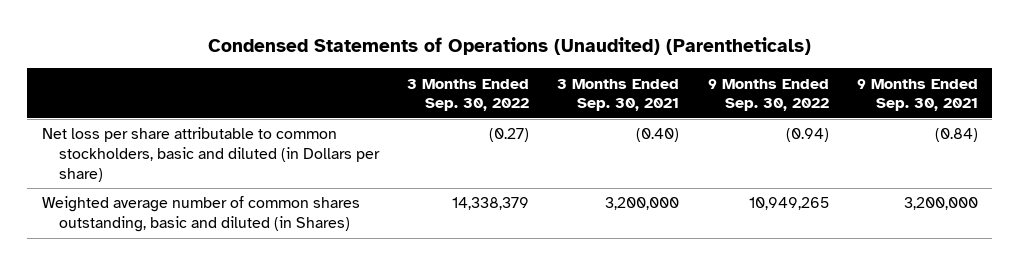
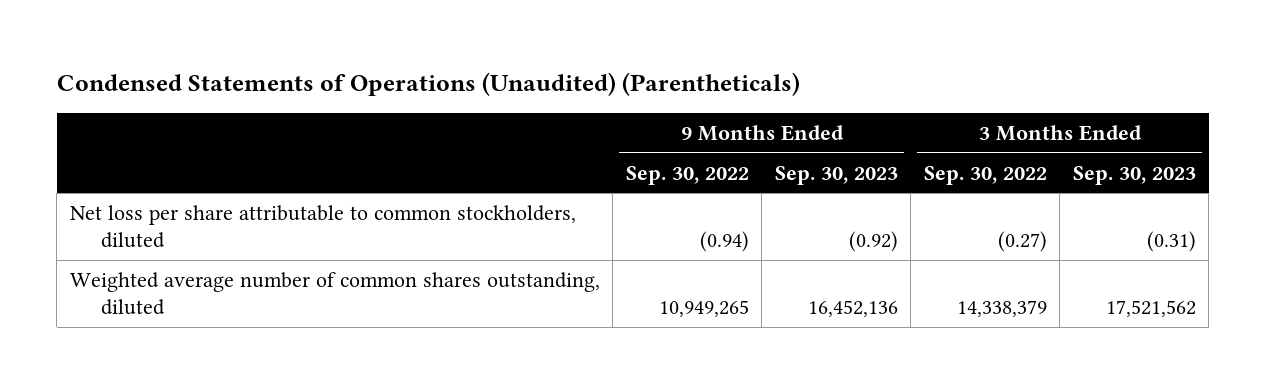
[557,78,680,112] 3 Months Ended Sep. 30, 2021 -> none
[856,78,978,112] 9 Months Ended Sep. 30, 2021 -> none
none -> [774,165,898,185] Sep. 30, 2023
none -> [1072,165,1196,185] Sep. 30, 2023
[41,127,380,182] Net loss per share attributable to common stockholders, basic and diluted (in Dollars per share) -> [69,205,576,248] Net loss per share attributable to common stockholders, diluted
[41,196,360,233] Weighted average number of common shares outstanding, basic and diluted (in Shares) -> [69,272,600,315] Weighted average number of common shares outstanding, diluted

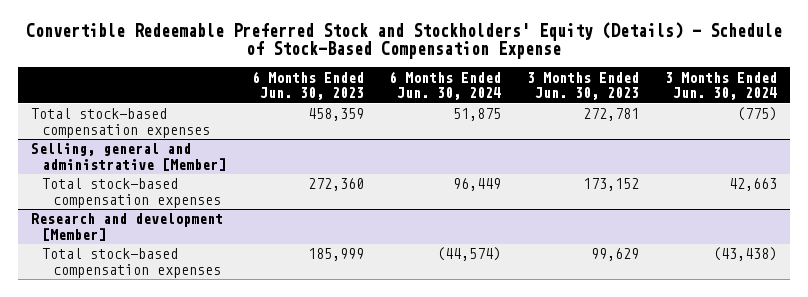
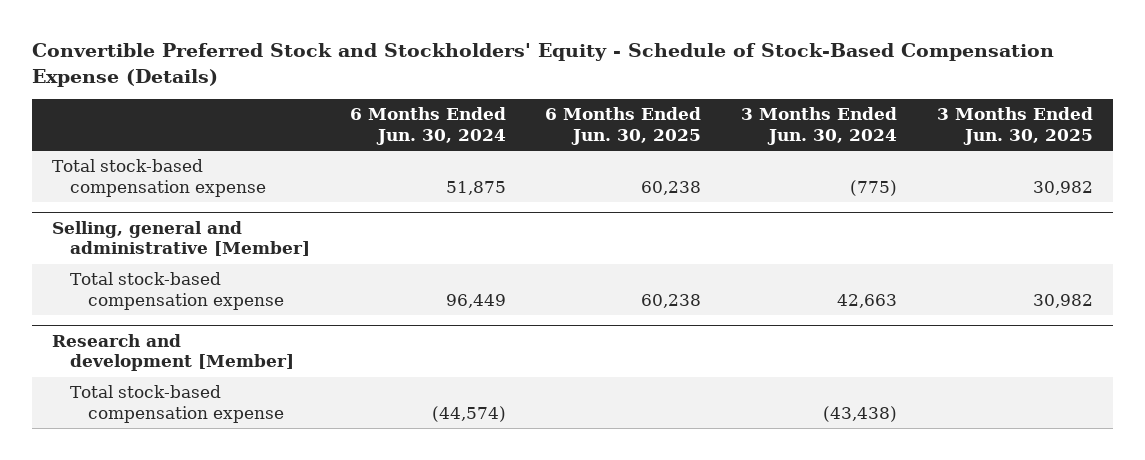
[25,21,782,60] Convertible Redeemable Preferred Stock and Stockholders' Equity (Details) - Schedule of Stock-Based Compensation Expense -> [32,43,1055,87] Convertible Preferred Stock and Stockholders' Equity - Schedule of Stock-Based Compensation Expense (Details)
[251,70,364,101] 6 Months Ended Jun. 30, 2023 -> none
[527,71,640,101] 3 Months Ended Jun. 30, 2023 -> none
none -> [545,107,702,146] 6 Months Ended Jun. 30, 2025
none -> [937,107,1094,146] 3 Months Ended Jun. 30, 2025
[30,108,210,139] Total stock-based compensation expenses -> [51,159,266,197] Total stock-based compensation expense
[41,178,221,209] Total stock-based compensation expenses -> [69,272,284,310] Total stock-based compensation expense
[41,248,221,279] Total stock-based compensation expenses -> [69,385,284,423] Total stock-based compensation expense

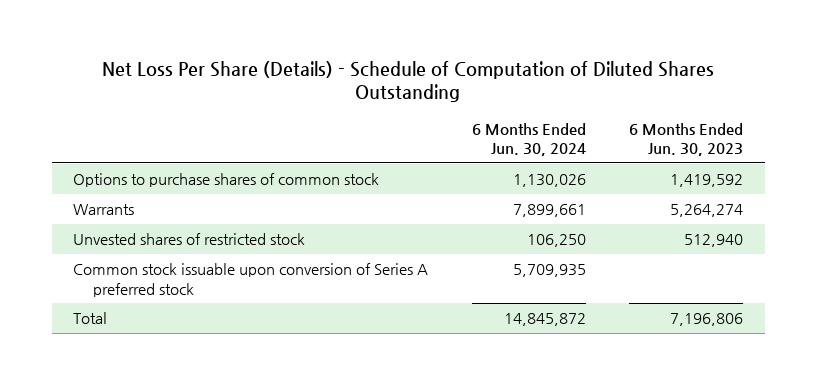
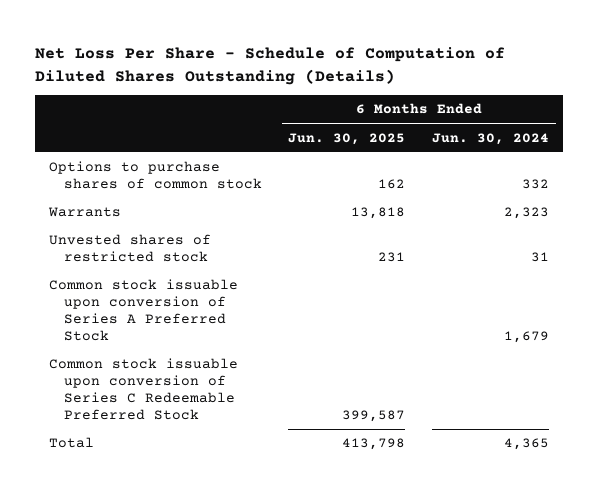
[102,60,715,103] Net Loss Per Share (Details) - Schedule of Computation of Diluted Shares Outstanding -> [35,47,506,85] Net Loss Per Share - Schedule of Computation of Diluted Shares Outstanding (Details)
[629,122,744,156] 6 Months Ended Jun. 30, 2023 -> none
none -> [288,132,406,145] Jun. 30, 2025
[512,174,586,188] 1,130,026 -> [522,179,550,190] 332
[512,204,586,218] 7,899,661 -> [504,207,550,220] 2,323
[526,234,586,248] 106,250 -> [531,252,550,263] 31
[73,263,429,297] Common stock issuable upon conversion of Series A preferred stock -> [48,279,238,342] Common stock issuable upon conversion of Series A Preferred Stock
[512,264,586,278] 5,709,935 -> [504,331,550,344] 1,679
none -> [48,358,238,421] Common stock issuable upon conversion of Series C Redeemable Preferred Stock
[503,313,586,327] 14,845,872 -> [504,438,550,451] 4,365

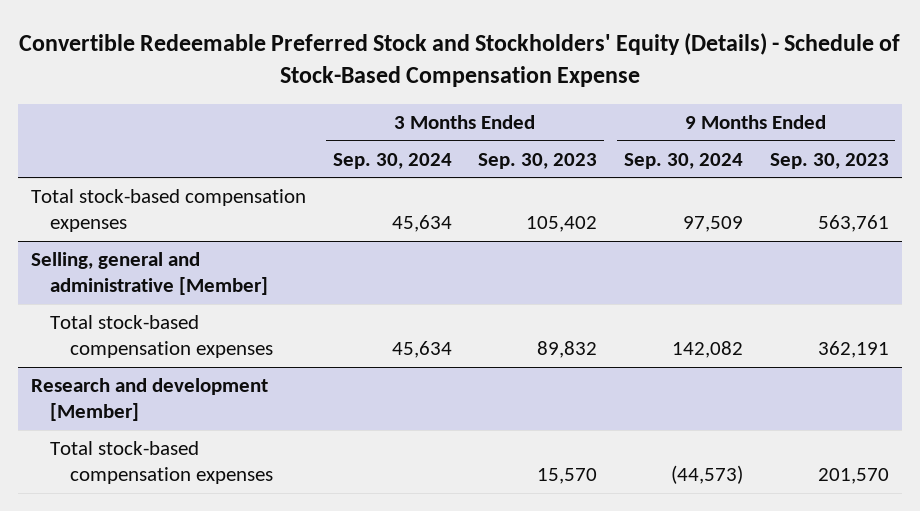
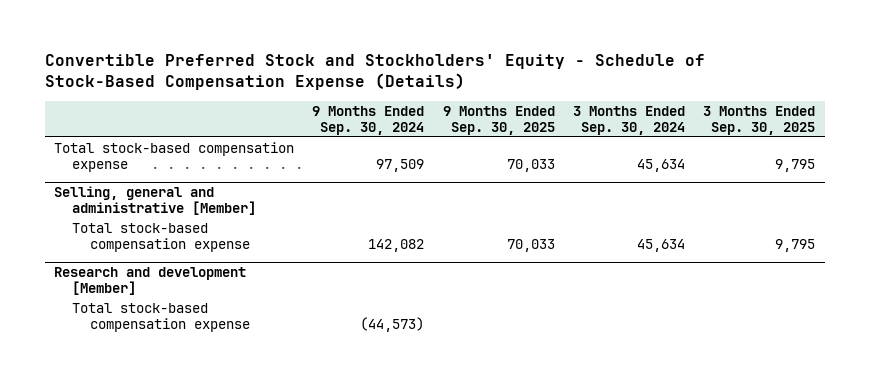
[18,32,900,88] Convertible Redeemable Preferred Stock and Stockholders' Equity (Details) - Schedule of Stock-Based Compensation Expense -> [44,54,705,91] Convertible Preferred Stock and Stockholders' Equity - Schedule of Stock-Based Compensation Expense (Details)
[478,152,598,169] Sep. 30, 2023 -> none
[769,152,889,169] Sep. 30, 2023 -> none
none -> [442,105,555,135] 9 Months Ended Sep. 30, 2025
none -> [703,105,816,135] 3 Months Ended Sep. 30, 2025
[31,188,307,233] Total stock-based compensation expenses -> [54,141,295,173] Total stock-based compensation expense
[50,314,273,359] Total stock-based compensation expenses -> [71,222,250,253] Total stock-based compensation expense
[50,440,273,485] Total stock-based compensation expenses -> [71,302,250,333] Total stock-based compensation expense

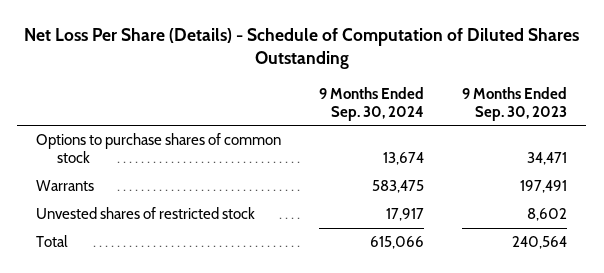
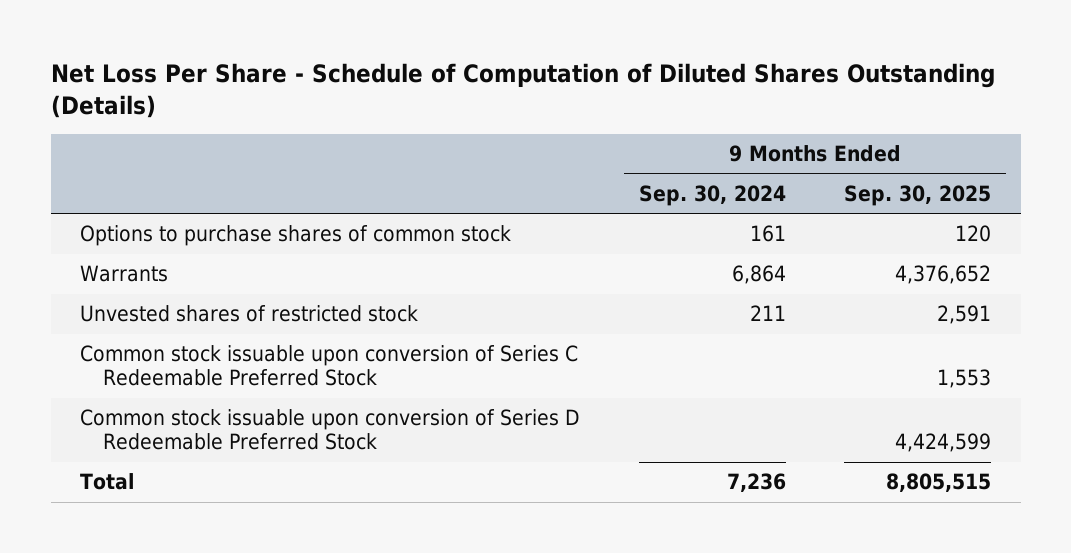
[23,27,579,70] Net Loss Per Share (Details) - Schedule of Computation of Diluted Shares Outstanding -> [50,63,995,118] Net Loss Per Share - Schedule of Computation of Diluted Shares Outstanding (Details)
[462,86,568,121] 9 Months Ended Sep. 30, 2023 -> none
none -> [844,184,992,206] Sep. 30, 2025
[383,152,425,166] 13,674 -> [749,225,786,243] 161
[372,180,425,194] 583,475 -> [731,265,786,285] 6,864
[386,208,425,222] 17,917 -> [749,305,786,322] 211
none -> [79,345,578,387] Common stock issuable upon conversion of Series C Redeemable Preferred Stock
none -> [79,409,580,451] Common stock issuable upon conversion of Series D Redeemable Preferred Stock
[370,236,425,250] 615,066 -> [726,473,786,493] 7,236

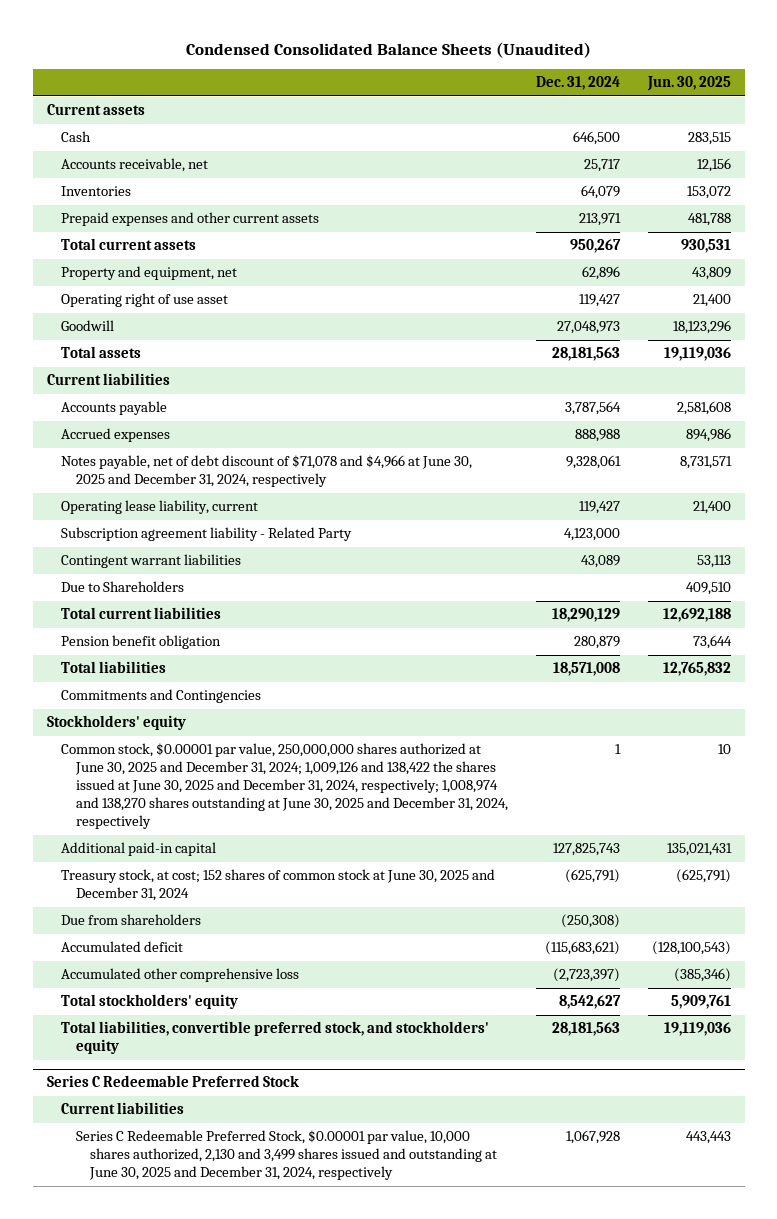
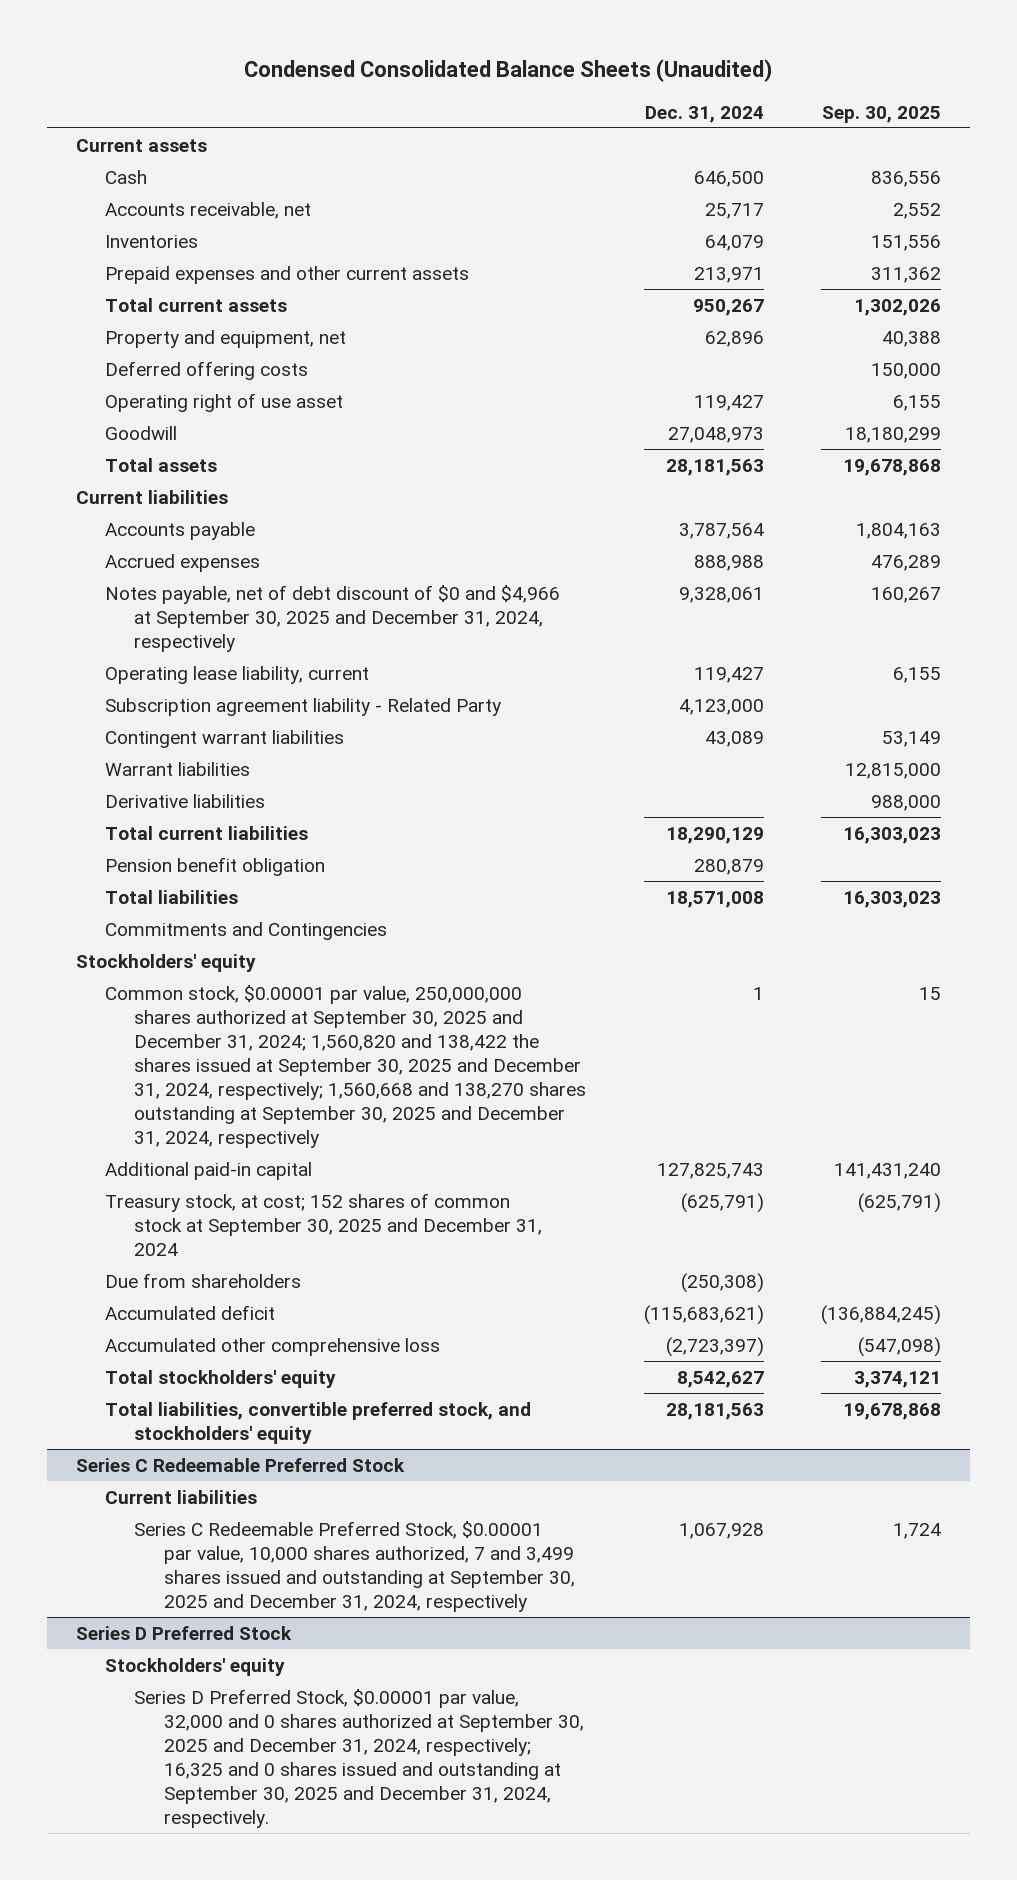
[646,76,731,92] Jun. 30, 2025 -> none
none -> [822,105,942,123] Sep. 30, 2025
none -> [104,360,308,380] Deferred offering costs
[61,455,473,488] Notes payable, net of debt discount of $71,078 and $4,966 at June 30, 2025 and December 31, 2024, respectively -> [104,584,560,652] Notes payable, net of debt discount of $0 and $4,966 at September 30, 2025 and December 31, 2024, respectively
[61,581,185,593] Due to Shareholders -> none
none -> [104,761,250,776] Warrant liabilities
none -> [104,793,265,808] Derivative liabilities
[61,743,508,830] Common stock, $0.00001 par value, 250,000,000 shares authorized at June 30, 2025 and December 31, 2024; 1,009,126 and 138,422 the shares issued at June 30, 2025 and December 31, 2024, respectively; 1,008,974 and 138,270 shares outstanding at June 30, 2025 and December 31, 2024, respectively -> [104,984,587,1148] Common stock, $0.00001 par value, 250,000,000 shares authorized at September 30, 2025 and December 31, 2024; 1,560,820 and 138,422 the shares issued at September 30, 2025 and December 31, 2024, respectively; 1,560,668 and 138,270 shares outstanding at September 30, 2025 and December 31, 2024, respectively
[61,869,496,902] Treasury stock, at cost; 152 shares of common stock at June 30, 2025 and December 31, 2024 -> [104,1192,543,1256] Treasury stock, at cost; 152 shares of common stock at September 30, 2025 and December 31, 2024
[75,1130,498,1181] Series C Redeemable Preferred Stock, $0.00001 par value, 10,000 shares authorized, 2,130 and 3,499 shares issued and outstanding at June 30, 2025 and December 31, 2024, respectively -> [134,1520,575,1612] Series C Redeemable Preferred Stock, $0.00001 par value, 10,000 shares authorized, 7 and 3,499 shares issued and outstanding at September 30, 2025 and December 31, 2024, respectively
none -> [75,1625,292,1640] Series D Preferred Stock
none -> [104,1657,285,1676] Stockholders' equity
none -> [134,1688,584,1828] Series D Preferred Stock, $0.00001 par value, 32,000 and 0 shares authorized at September 30, 2025 and December 31, 2024, respectively; 16,325 and 0 shares issued and outstanding at September 30, 2025 and December 31, 2024, respectively.

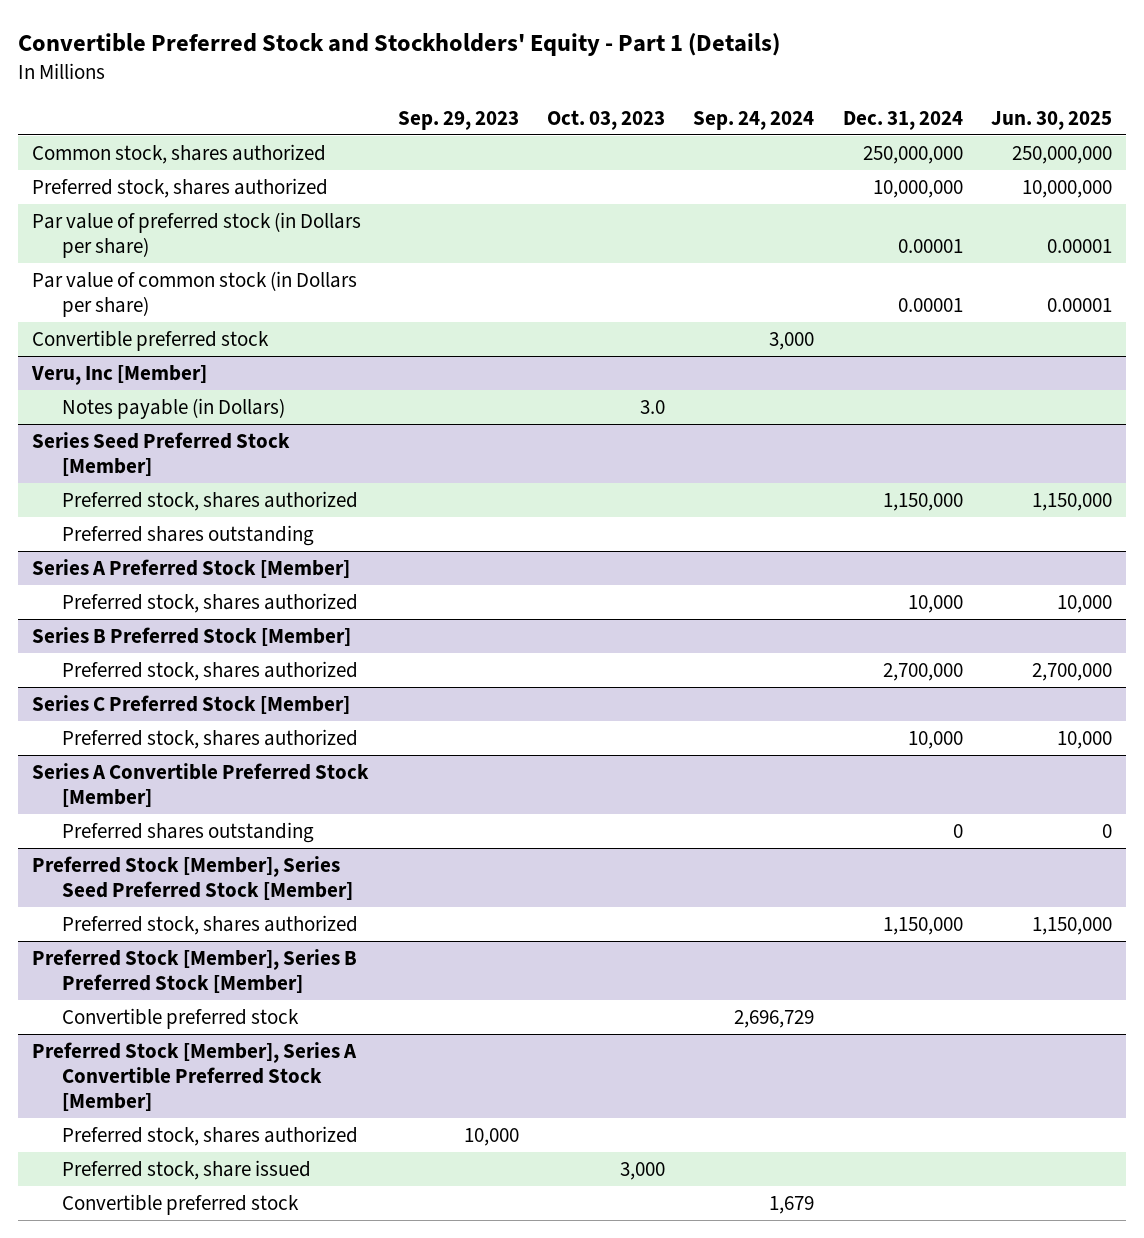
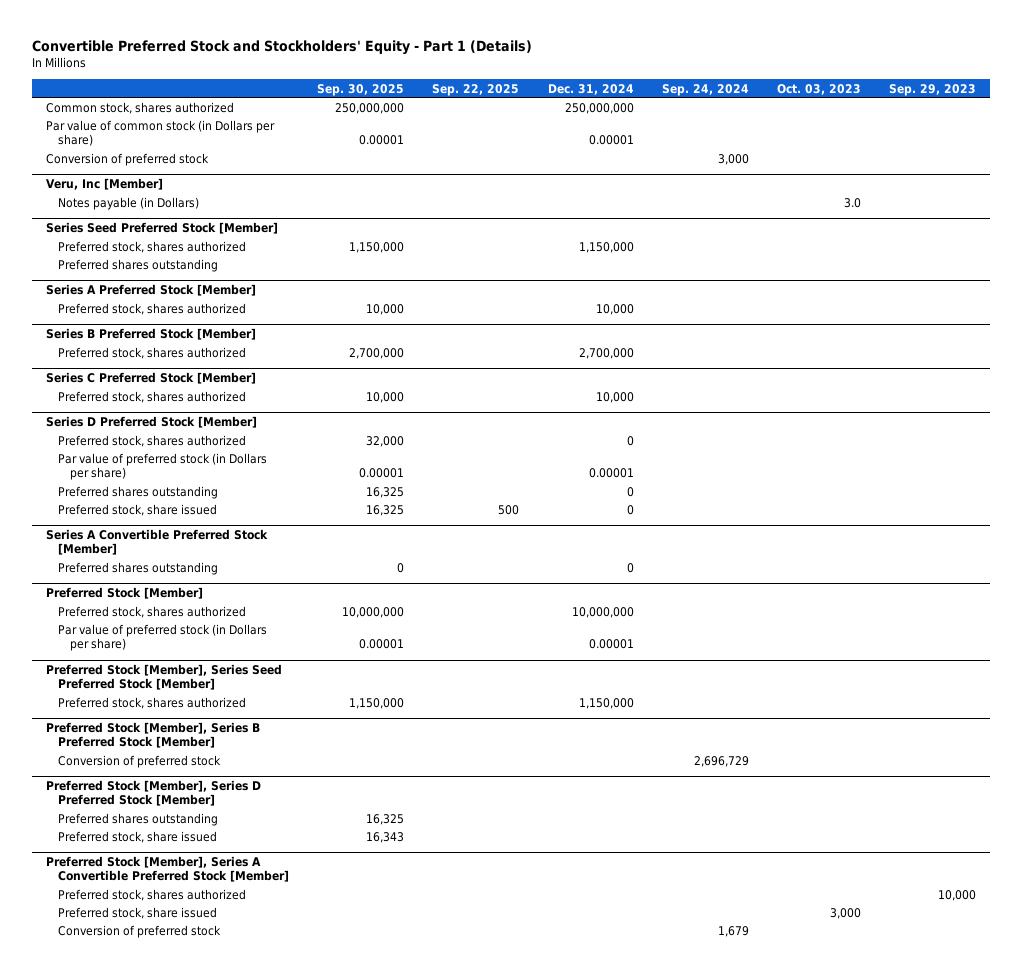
[991,110,1113,130] Jun. 30, 2025 -> none
none -> [317,83,405,96] Sep. 30, 2025
none -> [432,83,520,96] Sep. 22, 2025
[32,178,329,199] Preferred stock, shares authorized -> none
[32,212,362,258] Par value of preferred stock (in Dollars per share) -> none
[32,330,270,352] Convertible preferred stock -> [45,152,209,166] Conversion of preferred stock
none -> [45,415,257,428] Series D Preferred Stock [Member]
none -> [57,434,246,447] Preferred stock, shares authorized
none -> [57,452,267,481] Par value of preferred stock (in Dollars per share)
none -> [57,485,218,499] Preferred shares outstanding
none -> [57,503,217,516] Preferred stock, share issued
none -> [45,586,203,599] Preferred Stock [Member]
none -> [57,605,246,618] Preferred stock, shares authorized
none -> [57,623,267,652] Par value of preferred stock (in Dollars per share)
[61,1008,299,1030] Convertible preferred stock -> [57,754,221,768] Conversion of preferred stock
none -> [45,779,261,807] Preferred Stock [Member], Series D Preferred Stock [Member]
none -> [57,812,218,826] Preferred shares outstanding
none -> [57,830,217,843] Preferred stock, share issued
[61,1194,299,1216] Convertible preferred stock -> [57,924,221,938] Conversion of preferred stock

